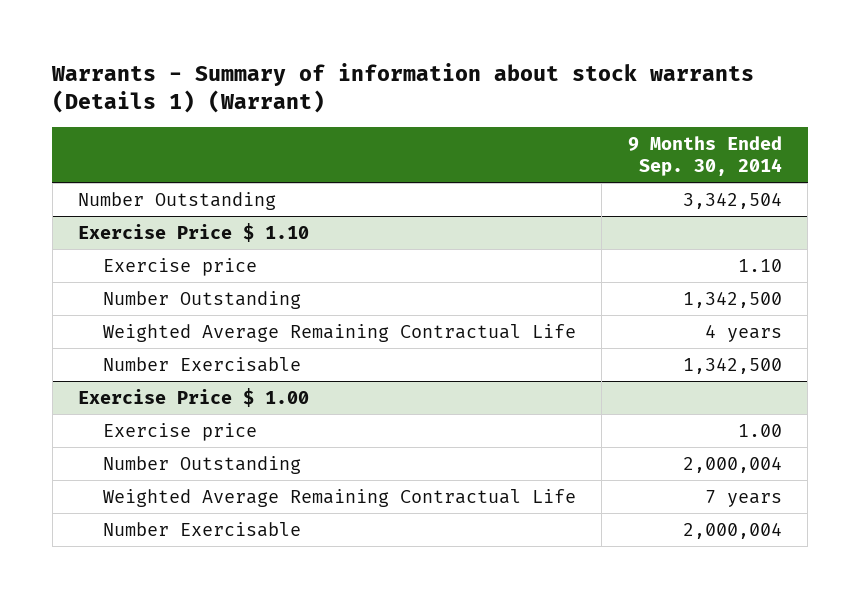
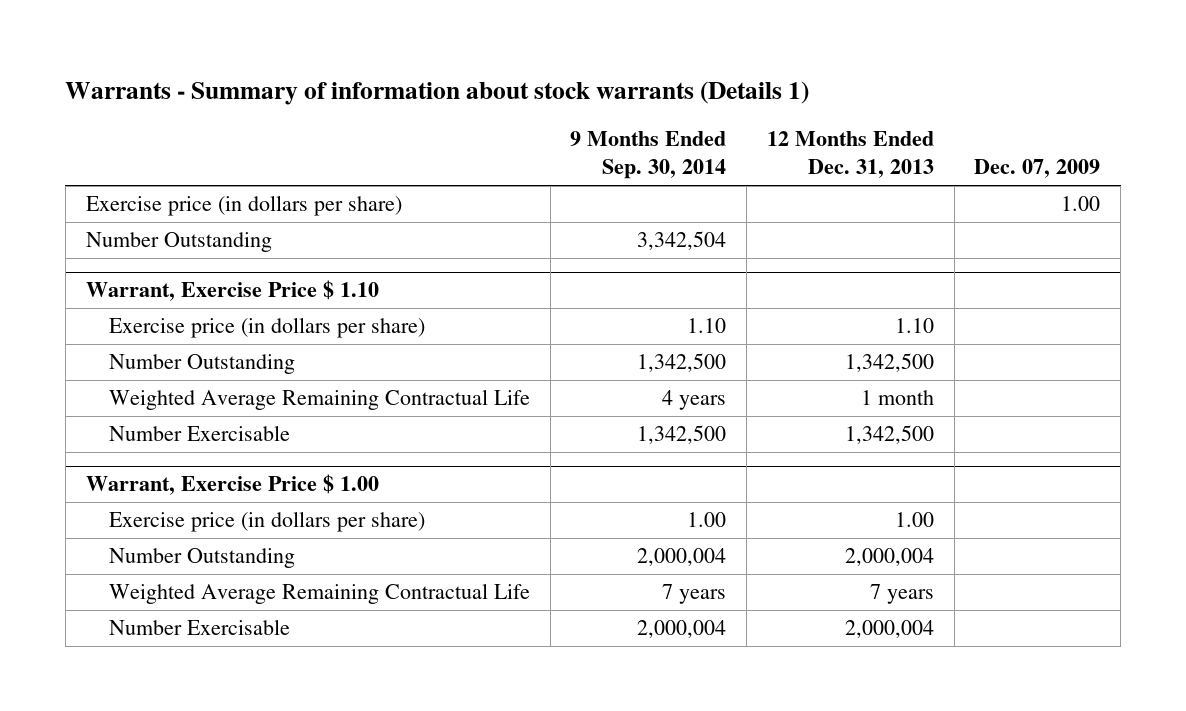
[51,62,755,113] Warrants - Summary of information about stock warrants (Details 1) (Warrant) -> [65,81,810,106] Warrants - Summary of information about stock warrants (Details 1)
none -> [766,131,934,179] 12 Months Ended Dec. 31, 2013
none -> [974,159,1101,179] Dec. 07, 2009
none -> [85,195,402,217] Exercise price (in dollars per share)
[78,223,310,243] Exercise Price $ 1.10 -> [85,280,379,302] Warrant, Exercise Price $ 1.10
[102,258,257,277] Exercise price -> [108,317,425,339] Exercise price (in dollars per share)
[78,388,310,408] Exercise Price $ 1.00 -> [85,474,379,496] Warrant, Exercise Price $ 1.00
[102,423,257,442] Exercise price -> [108,511,425,533] Exercise price (in dollars per share)

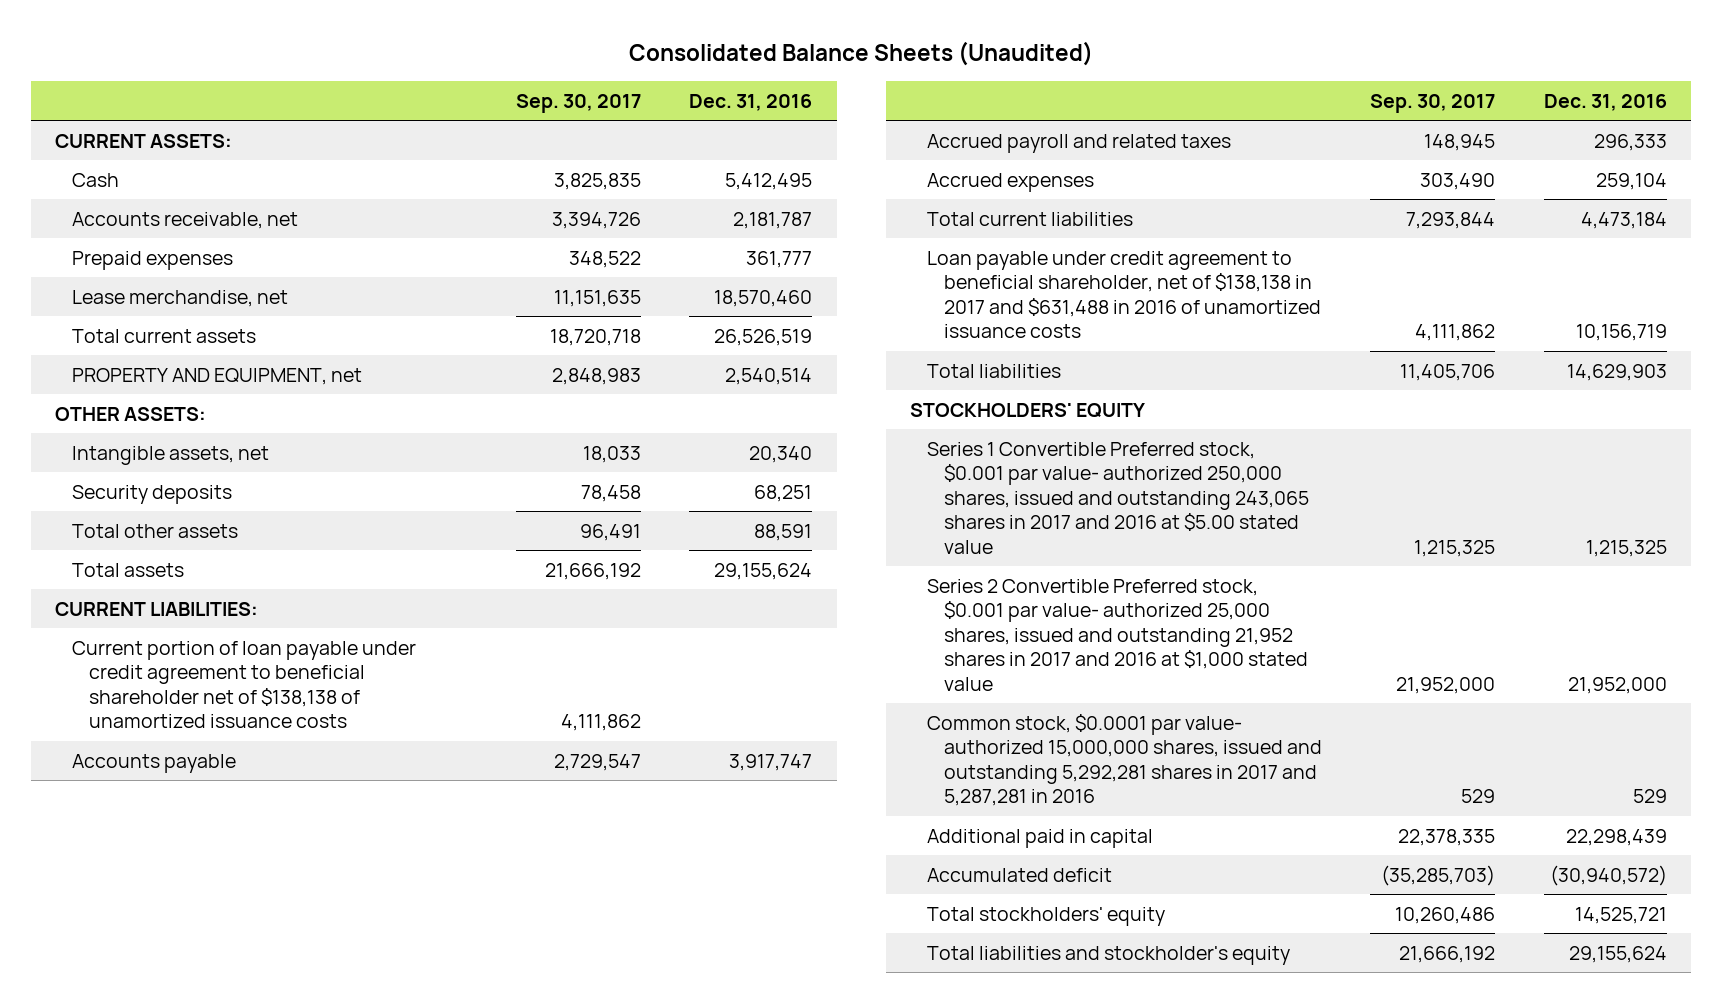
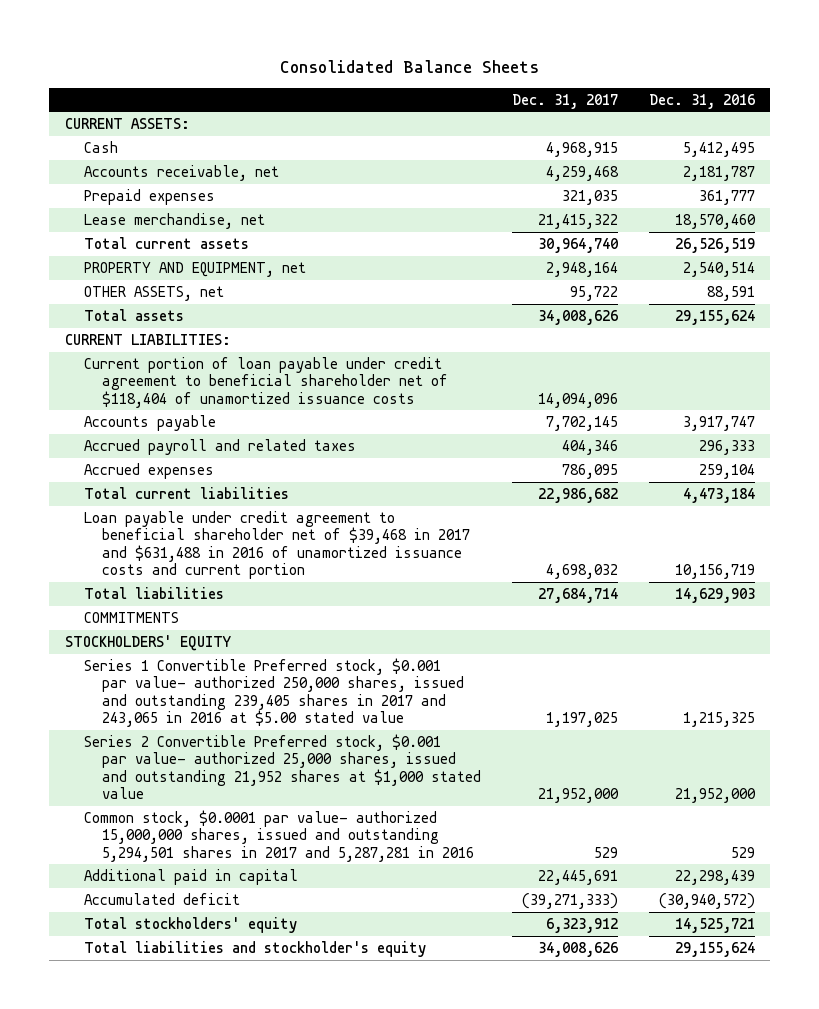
[629,41,1094,67] Consolidated Balance Sheets (Unaudited) -> [279,59,539,73] Consolidated Balance Sheets
[515,93,641,113] Sep. 30, 2017 -> none
none -> [511,93,618,109] Dec. 31, 2017
[55,406,207,421] OTHER ASSETS: -> none
[72,445,270,465] Intangible assets, net -> none
[72,484,233,504] Security deposits -> none
[72,523,239,538] Total other assets -> [83,286,224,302] OTHER ASSETS, net
[72,640,417,729] Current portion of loan payable under credit agreement to beneficial shareholder net of $138,138 of unamortized issuance costs -> [83,357,449,408] Current portion of loan payable under credit agreement to beneficial shareholder net of $118,404 of unamortized issuance costs
[926,250,1321,339] Loan payable under credit agreement to beneficial shareholder, net of $138,138 in 2017 and $631,488 in 2016 of unamortized issuance costs -> [83,511,471,580] Loan payable under credit agreement to beneficial shareholder net of $39,468 in 2017 and $631,488 in 2016 of unamortized issuance costs and current portion
none -> [83,612,179,624] COMMITMENTS
[926,441,1309,554] Series 1 Convertible Preferred stock, $0.001 par value- authorized 250,000 shares, issued and outstanding 243,065 shares in 2017 and 2016 at $5.00 stated value -> [83,658,465,728] Series 1 Convertible Preferred stock, $0.001 par value- authorized 250,000 shares, issued and outstanding 239,405 shares in 2017 and 243,065 in 2016 at $5.00 stated value
[926,578,1308,691] Series 2 Convertible Preferred stock, $0.001 par value- authorized 25,000 shares, issued and outstanding 21,952 shares in 2017 and 2016 at $1,000 stated value -> [83,734,482,800] Series 2 Convertible Preferred stock, $0.001 par value- authorized 25,000 shares, issued and outstanding 21,952 shares at $1,000 stated value
[926,713,1322,807] Common stock, $0.0001 par value- authorized 15,000,000 shares, issued and outstanding 5,292,281 shares in 2017 and 5,287,281 in 2016 -> [83,810,475,862] Common stock, $0.0001 par value- authorized 15,000,000 shares, issued and outstanding 5,294,501 shares in 2017 and 5,287,281 in 2016

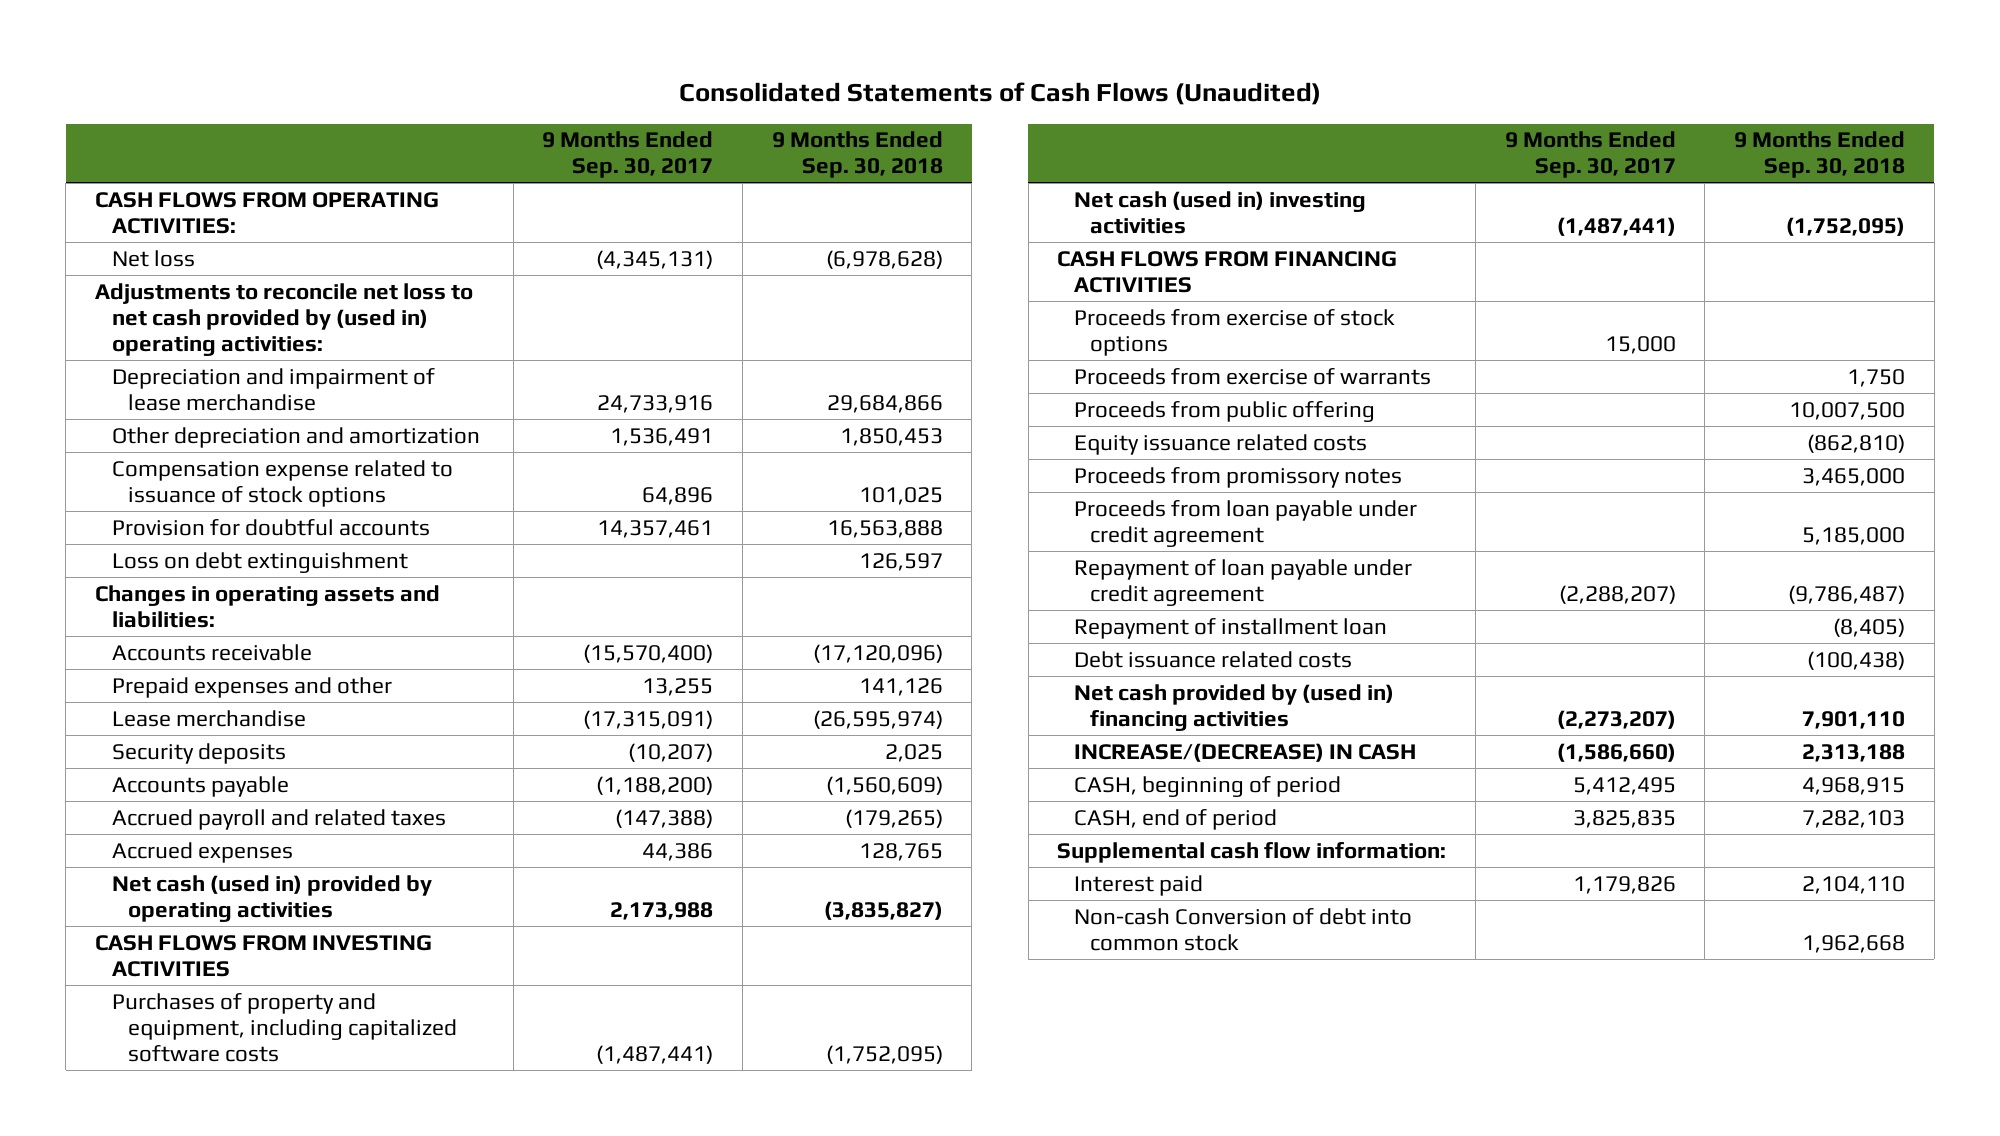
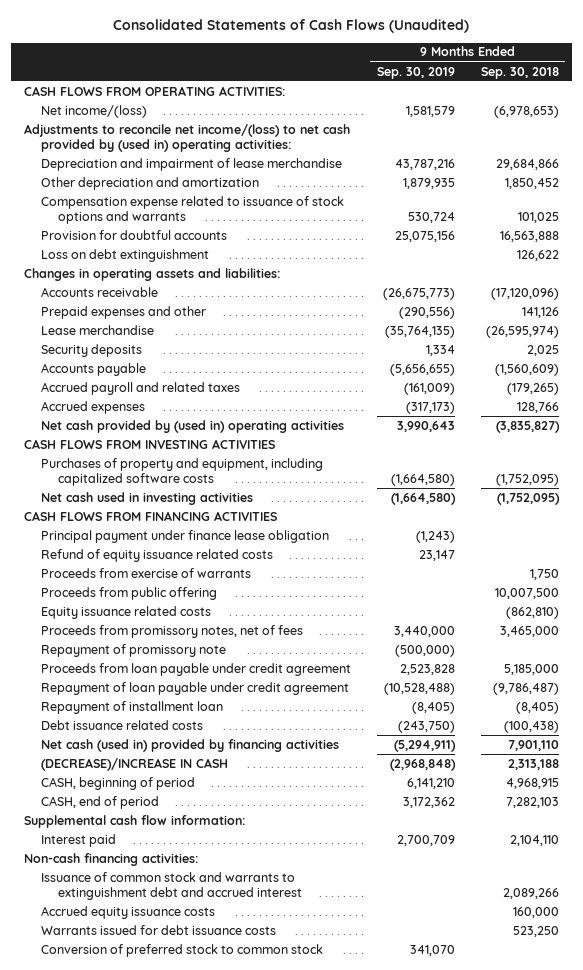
[542,131,714,179] 9 Months Ended Sep. 30, 2017 -> none
none -> [376,66,455,79] Sep. 30, 2019
[111,249,195,267] Net loss -> [40,104,147,118] Net income/(loss)
[825,249,943,269] (6,978,628) -> [493,105,559,118] (6,978,653)
[94,282,473,356] Adjustments to reconcile net loss to net cash provided by (used in) operating activities: -> [24,123,351,152] Adjustments to reconcile net income/(loss) to net cash provided by (used in) operating activities:
[839,427,943,446] 1,850,453 -> [504,177,559,189] 1,850,452
[111,459,453,507] Compensation expense related to issuance of stock options -> [40,195,344,224] Compensation expense related to issuance of stock options and warrants
[858,552,943,571] 126,597 -> [516,249,559,261] 126,622
[858,842,943,861] 128,765 -> [516,401,559,413] 128,766
[111,874,432,922] Net cash (used in) provided by operating activities -> [40,419,344,433] Net cash provided by (used in) operating activities
[1073,190,1366,234] Net cash (used in) investing activities -> [40,491,253,505] Net cash used in investing activities
[1073,308,1395,356] Proceeds from exercise of stock options -> none
none -> [40,529,329,543] Principal payment under finance lease obligation
none -> [40,548,273,562] Refund of equity issuance related costs
[1073,466,1402,488] Proceeds from promissory notes -> [40,624,303,638] Proceeds from promissory notes, net of fees
none -> [40,643,226,657] Repayment of promissory note
[1073,683,1394,731] Net cash provided by (used in) financing activities -> [40,738,339,752] Net cash (used in) provided by financing activities
[1073,742,1416,762] INCREASE/(DECREASE) IN CASH -> [40,757,228,771] (DECREASE)/INCREASE IN CASH
[1073,907,1412,951] Non-cash Conversion of debt into common stock -> none
none -> [24,852,199,866] Non-cash financing activities:
none -> [40,871,302,900] Issuance of common stock and warrants to extinguishment debt and accrued interest
none -> [40,905,215,919] Accrued equity issuance costs
none -> [40,924,276,935] Warrants issued for debt issuance costs
none -> [40,943,323,957] Conversion of preferred stock to common stock

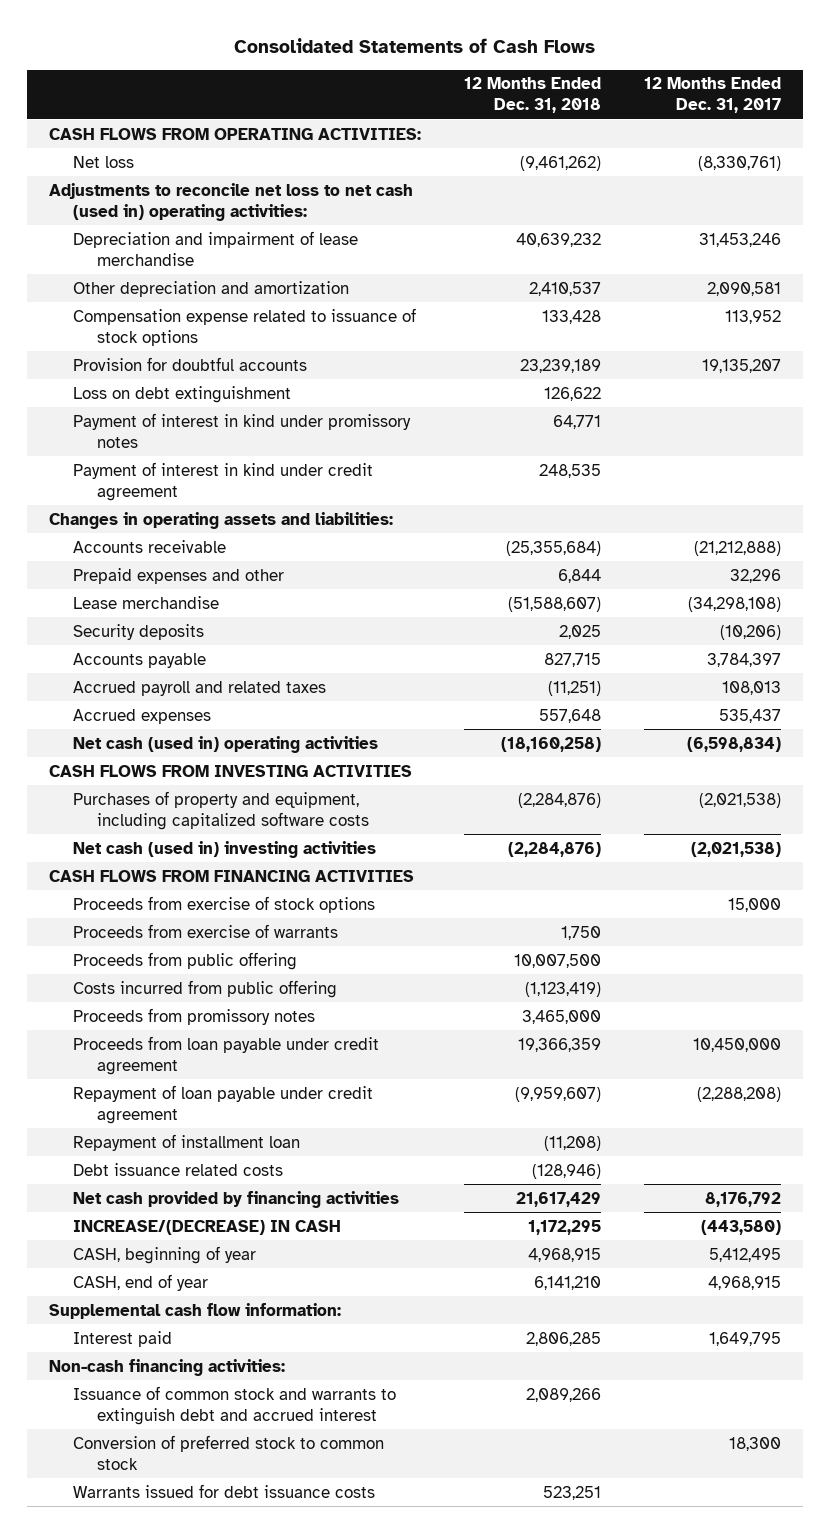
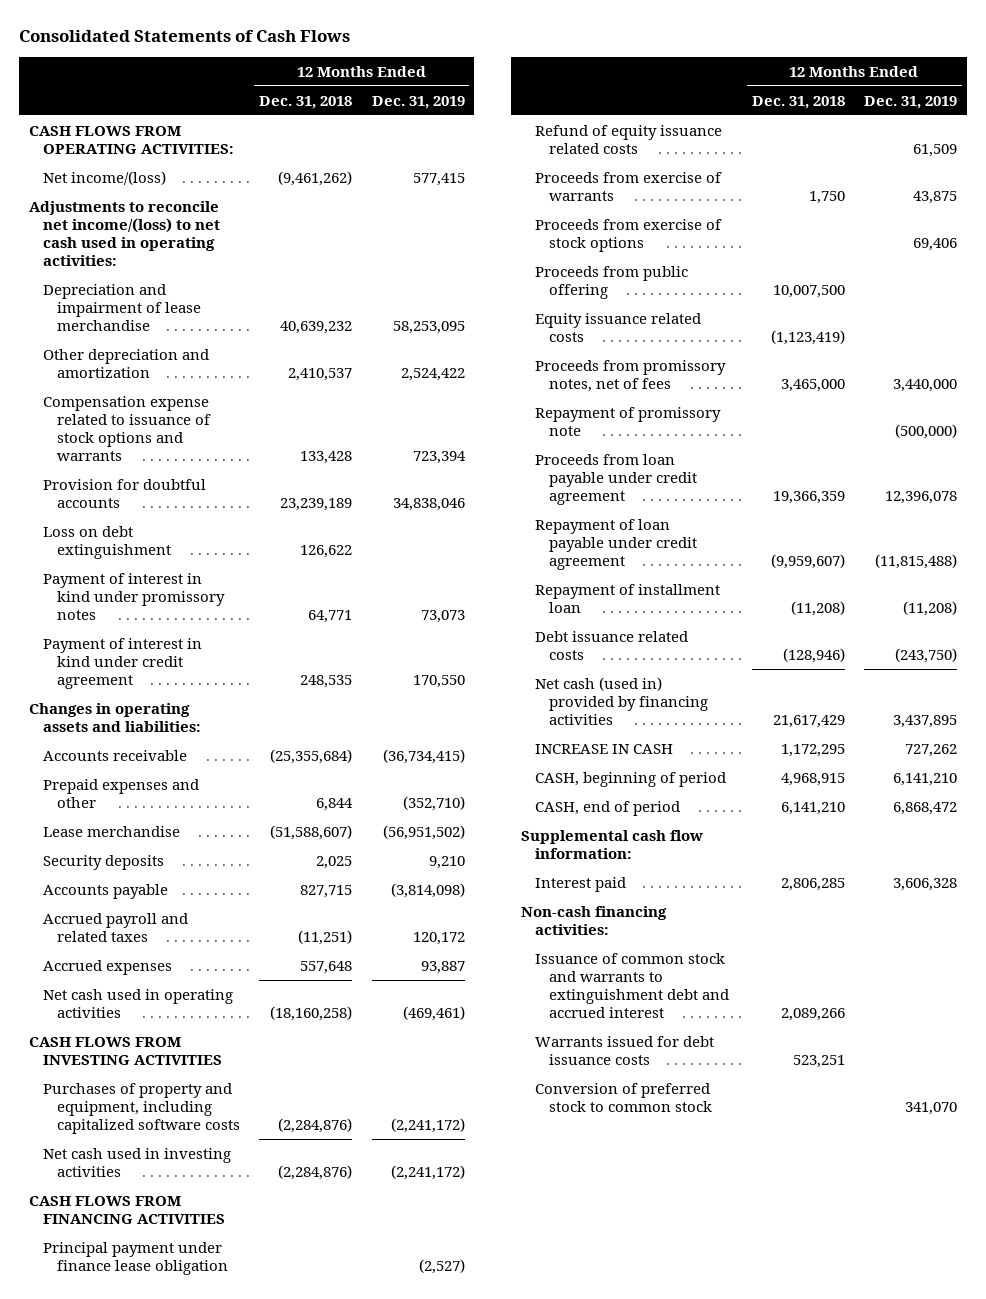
[644,77,782,114] 12 Months Ended Dec. 31, 2017 -> none
none -> [371,95,465,109] Dec. 31, 2019
[72,155,134,168] Net loss -> [42,170,166,185] Net income/(loss)
[48,182,413,221] Adjustments to reconcile net loss to net cash (used in) operating activities: -> [28,200,220,266] Adjustments to reconcile net income/(loss) to net cash used in operating activities:
[72,307,416,346] Compensation expense related to issuance of stock options -> [42,395,211,461] Compensation expense related to issuance of stock options and warrants
[72,735,378,753] Net cash (used in) operating activities -> [42,988,233,1018] Net cash used in operating activities
[72,840,376,858] Net cash (used in) investing activities -> [42,1147,231,1177] Net cash used in investing activities
none -> [42,1241,228,1275] Principal payment under finance lease obligation
none -> [535,124,723,154] Refund of equity issuance related costs
[72,895,375,913] Proceeds from exercise of stock options -> [535,218,723,252] Proceeds from exercise of stock options
[72,979,337,998] Costs incurred from public offering -> [535,312,702,342] Equity issuance related costs
[72,1007,315,1025] Proceeds from promissory notes -> [535,359,727,392] Proceeds from promissory notes, net of fees
none -> [535,406,722,436] Repayment of promissory note
[72,1190,399,1208] Net cash provided by financing activities -> [535,676,709,725] Net cash (used in) provided by financing activities
[72,1219,341,1235] INCREASE/(DECREASE) IN CASH -> [535,743,674,754] INCREASE IN CASH
[72,1245,256,1264] CASH, beginning of year -> [535,771,727,787] CASH, beginning of period
[72,1273,208,1291] CASH, end of year -> [535,800,681,816] CASH, end of period
[72,1385,396,1425] Issuance of common stock and warrants to extinguish debt and accrued interest -> [535,952,730,1018] Issuance of common stock and warrants to extinguishment debt and accrued interest
[72,1434,384,1470] Conversion of preferred stock to common stock -> [535,1082,713,1112] Conversion of preferred stock to common stock

